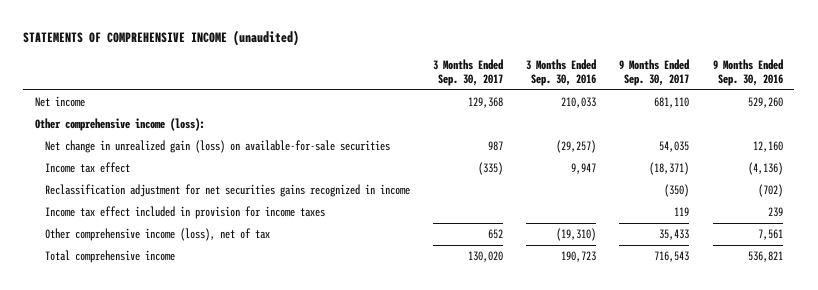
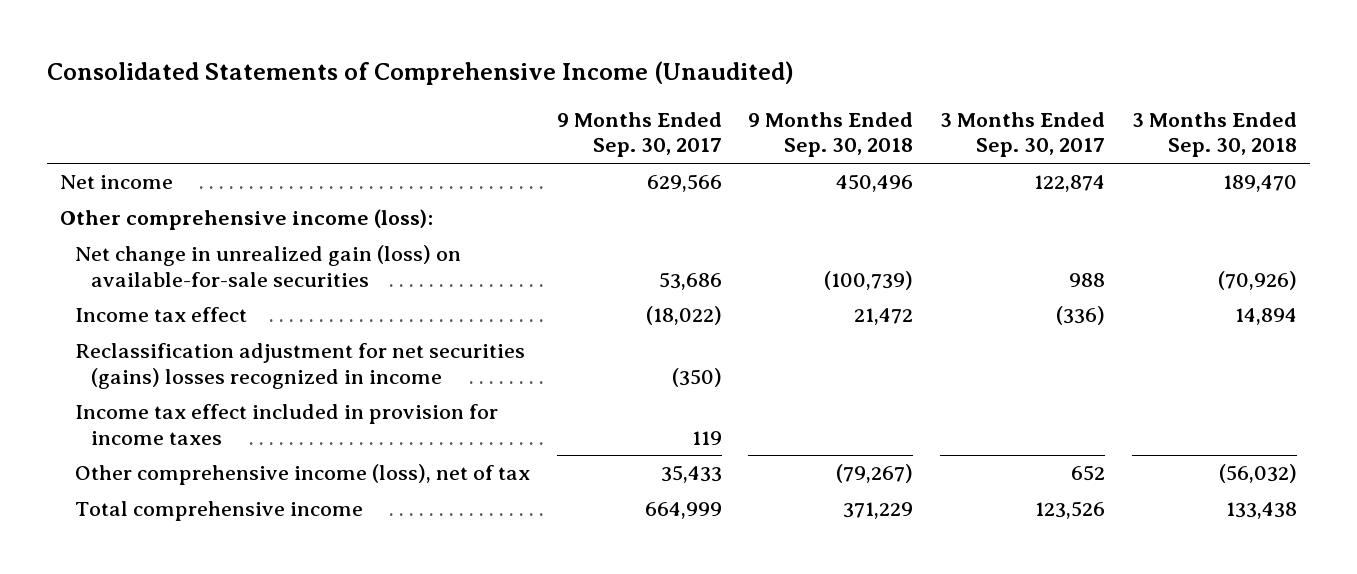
[23,29,300,46] STATEMENTS OF COMPREHENSIVE INCOME (unaudited) -> [47,61,795,86] Consolidated Statements of Comprehensive Income (Unaudited)
[526,58,597,86] 3 Months Ended Sep. 30, 2016 -> none
[712,58,783,86] 9 Months Ended Sep. 30, 2016 -> none
none -> [748,112,914,158] 9 Months Ended Sep. 30, 2018
none -> [1131,112,1297,158] 3 Months Ended Sep. 30, 2018
[467,97,503,109] 129,368 -> [1034,175,1106,193] 122,874
[654,97,690,109] 681,110 -> [646,174,722,193] 629,566
[487,141,503,152] 987 -> [1069,272,1106,287] 988
[659,141,690,153] 54,035 -> [658,271,722,290] 53,686
[477,162,503,176] (335) -> [1056,306,1106,326] (336)
[649,162,690,176] (18,371) -> [645,306,722,326] (18,022)
[44,184,410,198] Reclassification adjustment for net securities gains recognized in income -> [75,343,526,389] Reclassification adjustment for net securities (gains) losses recognized in income
[467,251,503,263] 130,020 -> [1035,501,1106,520] 123,526
[654,251,690,263] 716,543 -> [644,502,722,520] 664,999

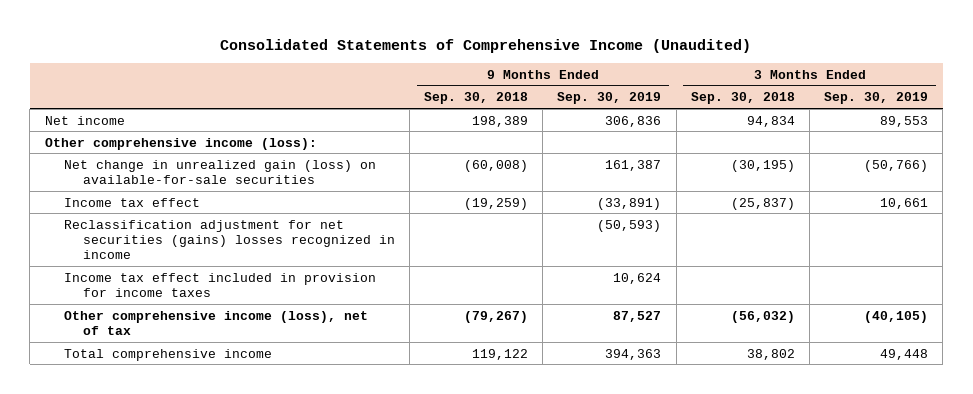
[556,112,722,158] 9 Months Ended Sep. 30, 2017 -> none
[940,112,1106,158] 3 Months Ended Sep. 30, 2017 -> none
none -> [557,92,662,105] Sep. 30, 2019
none -> [824,92,929,105] Sep. 30, 2019
[836,174,914,193] 450,496 -> [472,115,529,127] 198,389
[1222,175,1297,193] 189,470 -> [746,115,795,127] 94,834
[824,270,914,290] (100,739) -> [464,159,529,172] (60,008)
[1217,270,1297,290] (70,926) -> [730,159,795,172] (30,195)
[854,308,914,326] 21,472 -> [464,197,529,210] (19,259)
[1234,308,1297,326] 14,894 -> [730,197,795,210] (25,837)
[843,502,914,520] 371,229 -> [472,348,529,360] 119,122
[1225,502,1297,520] 133,438 -> [746,348,795,360] 38,802

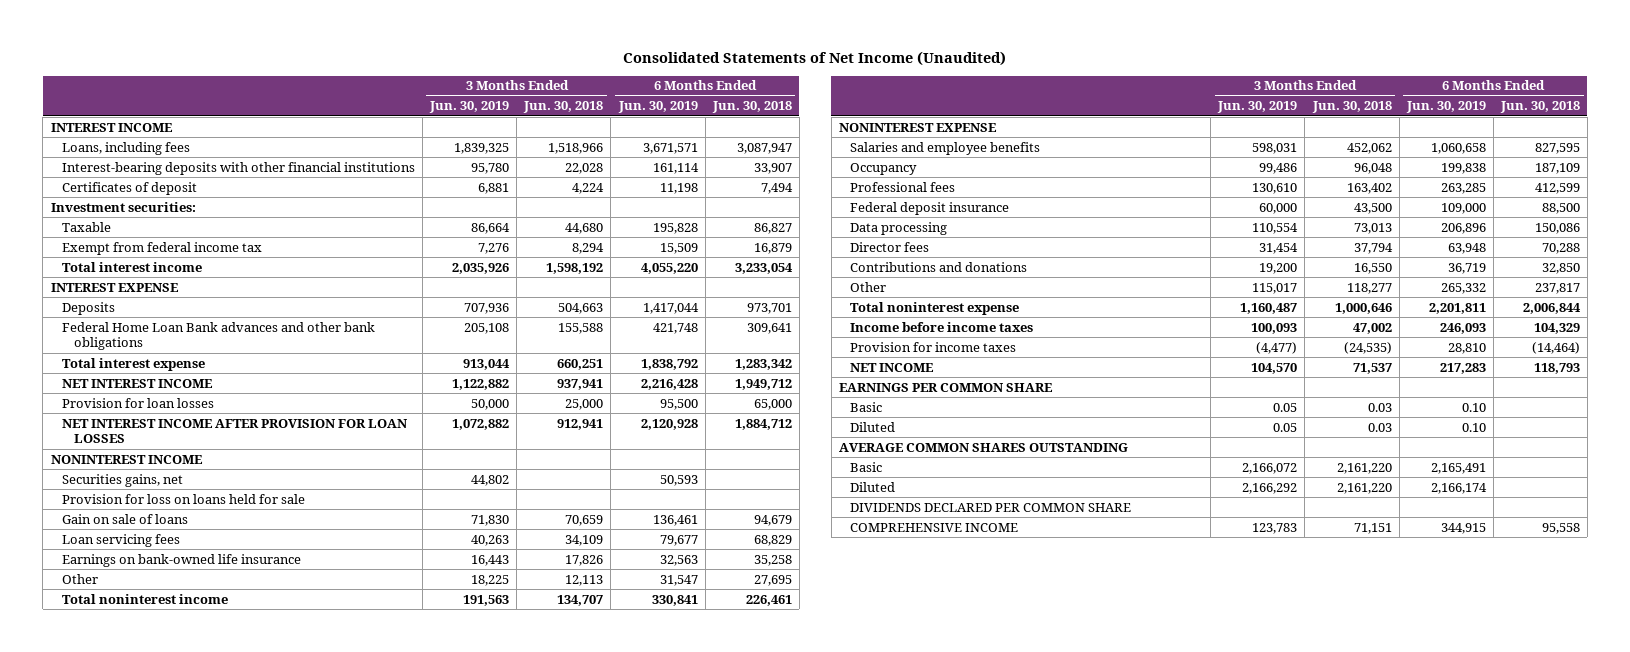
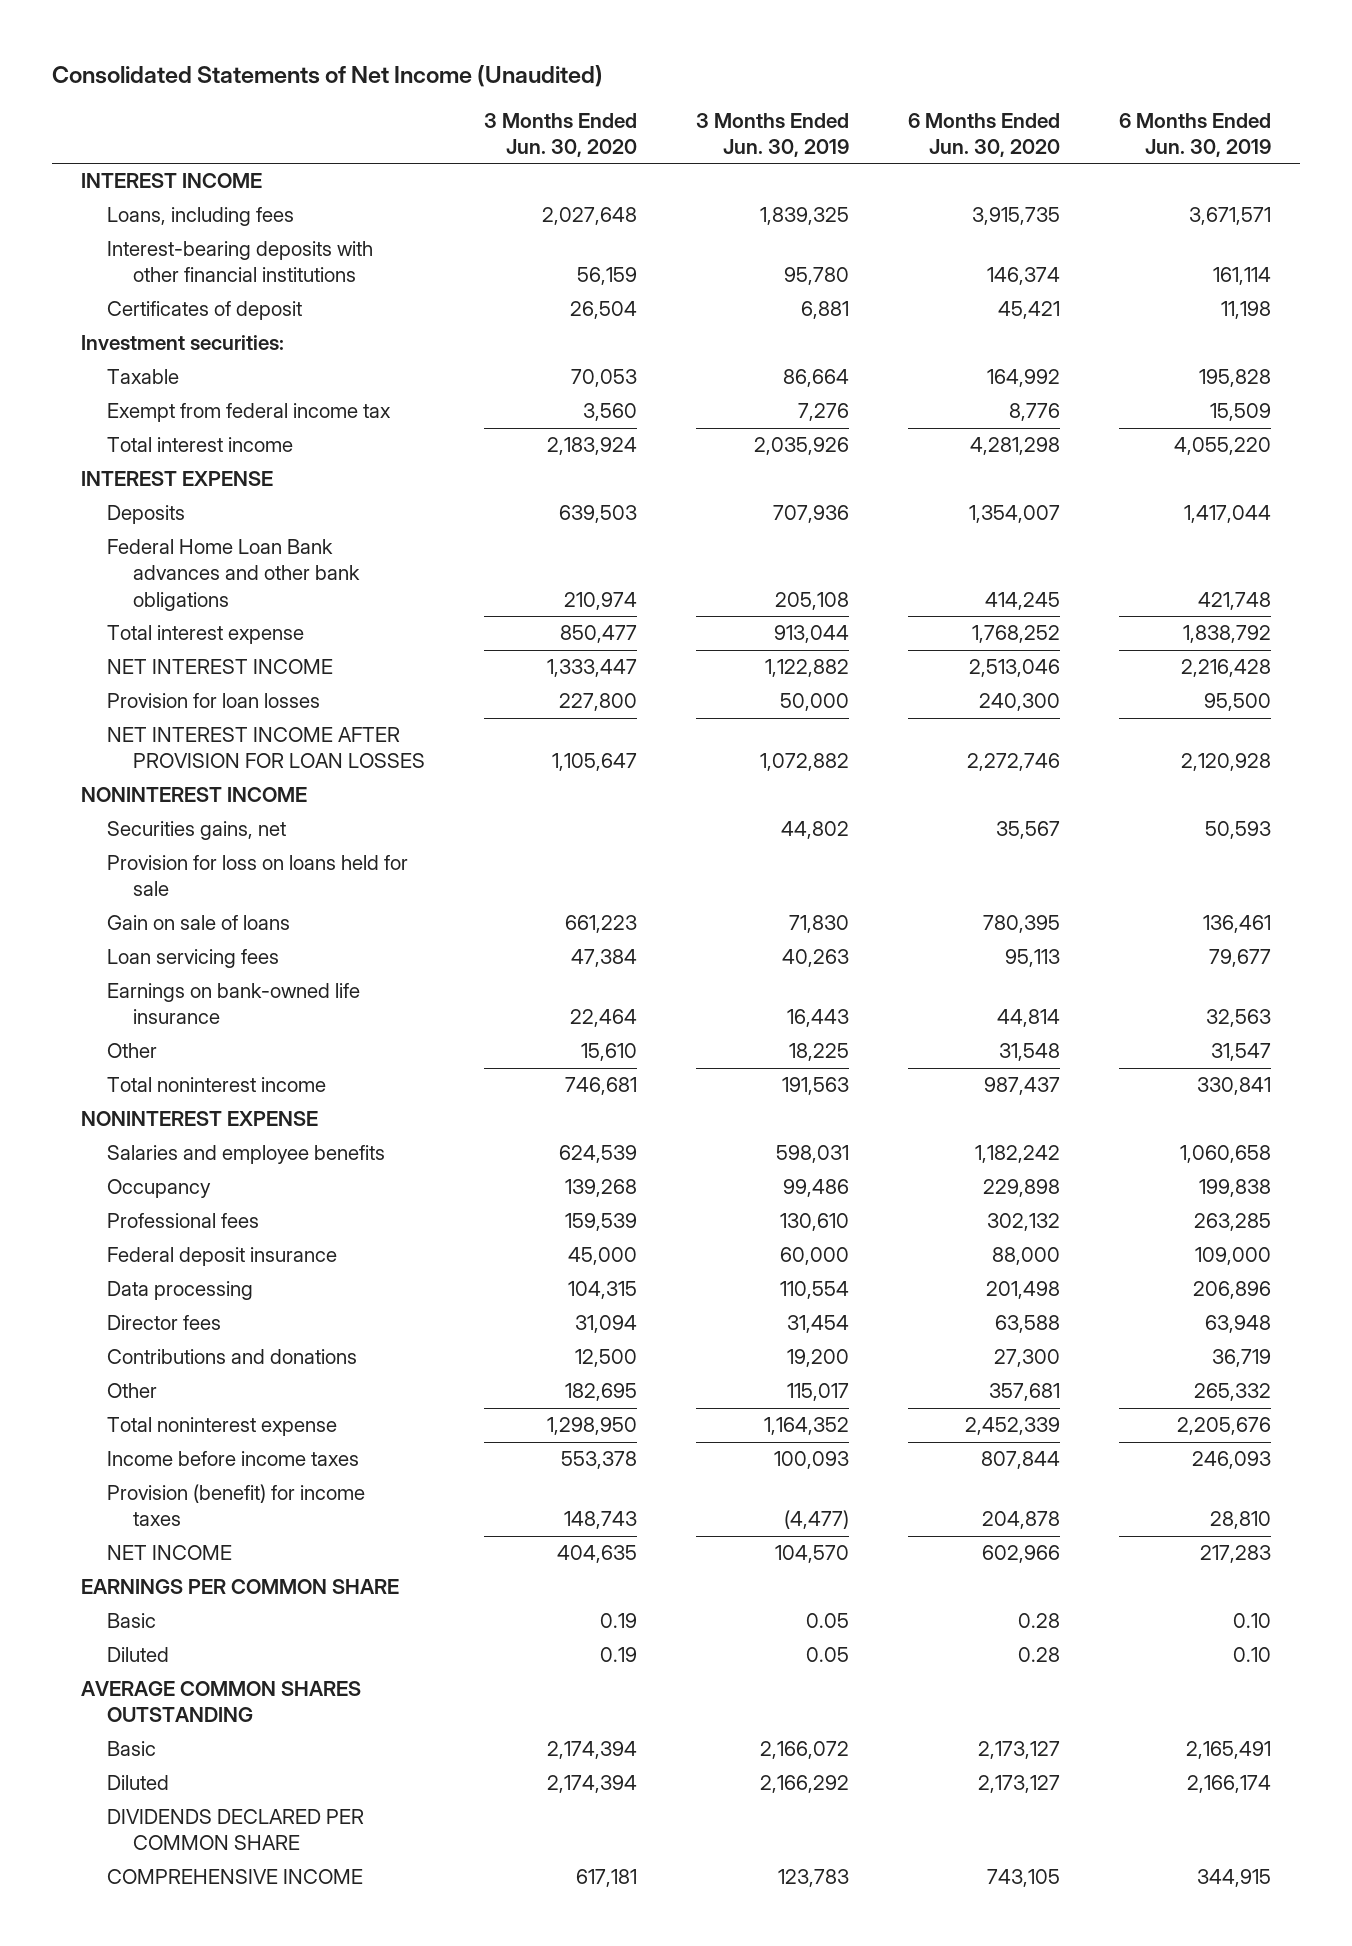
[523,101,604,114] Jun. 30, 2018 -> none
[711,101,792,114] Jun. 30, 2018 -> none
none -> [484,112,638,157] 3 Months Ended Jun. 30, 2020
none -> [907,112,1060,157] 6 Months Ended Jun. 30, 2020
[1240,302,1298,314] 1,160,487 -> [764,1417,850,1436] 1,164,352
[1428,302,1486,314] 2,201,811 -> [1176,1417,1271,1436] 2,205,676
[850,341,1017,352] Provision for income taxes -> [107,1484,366,1527] Provision (benefit) for income taxes

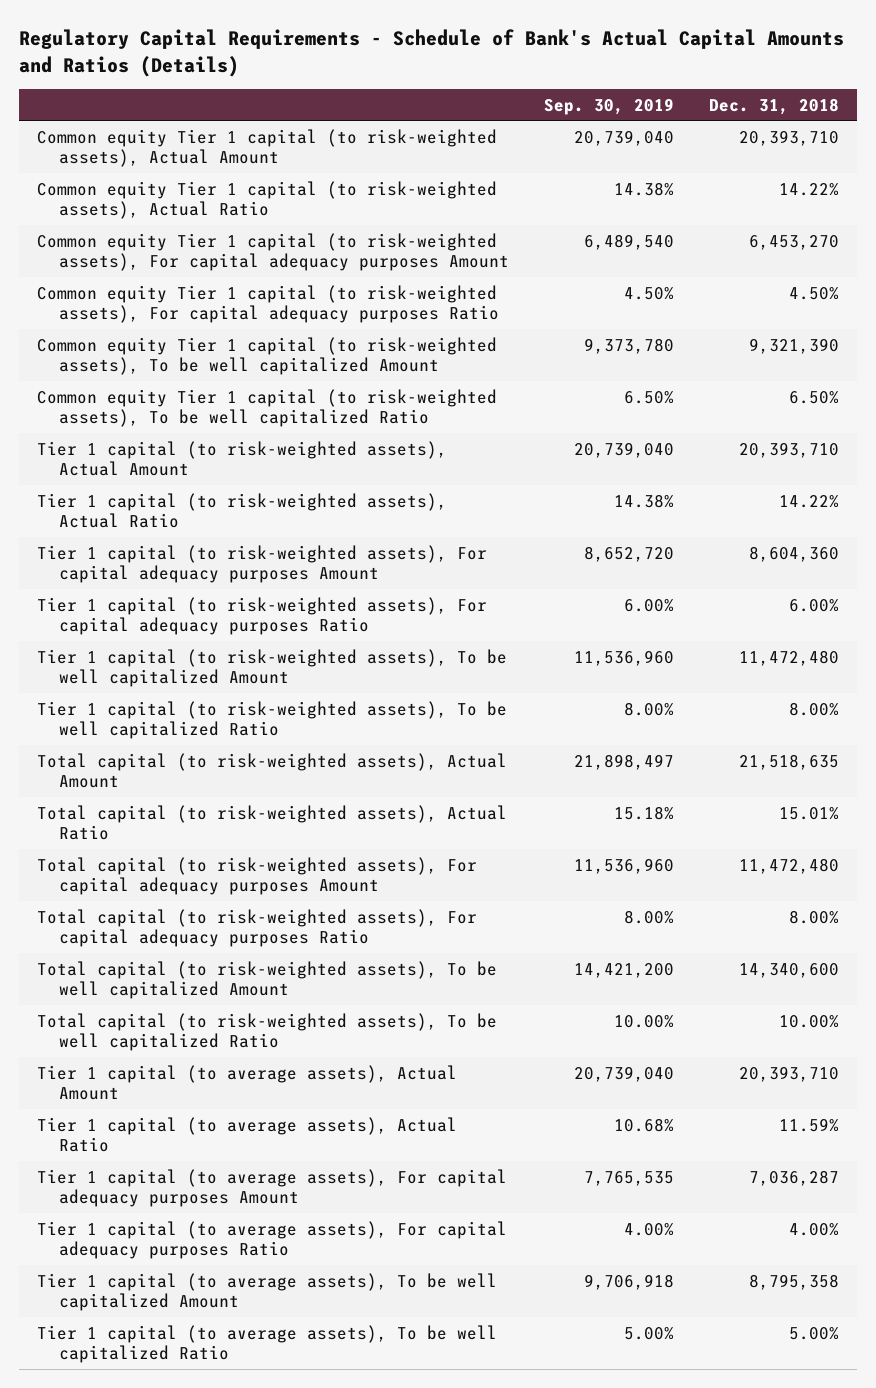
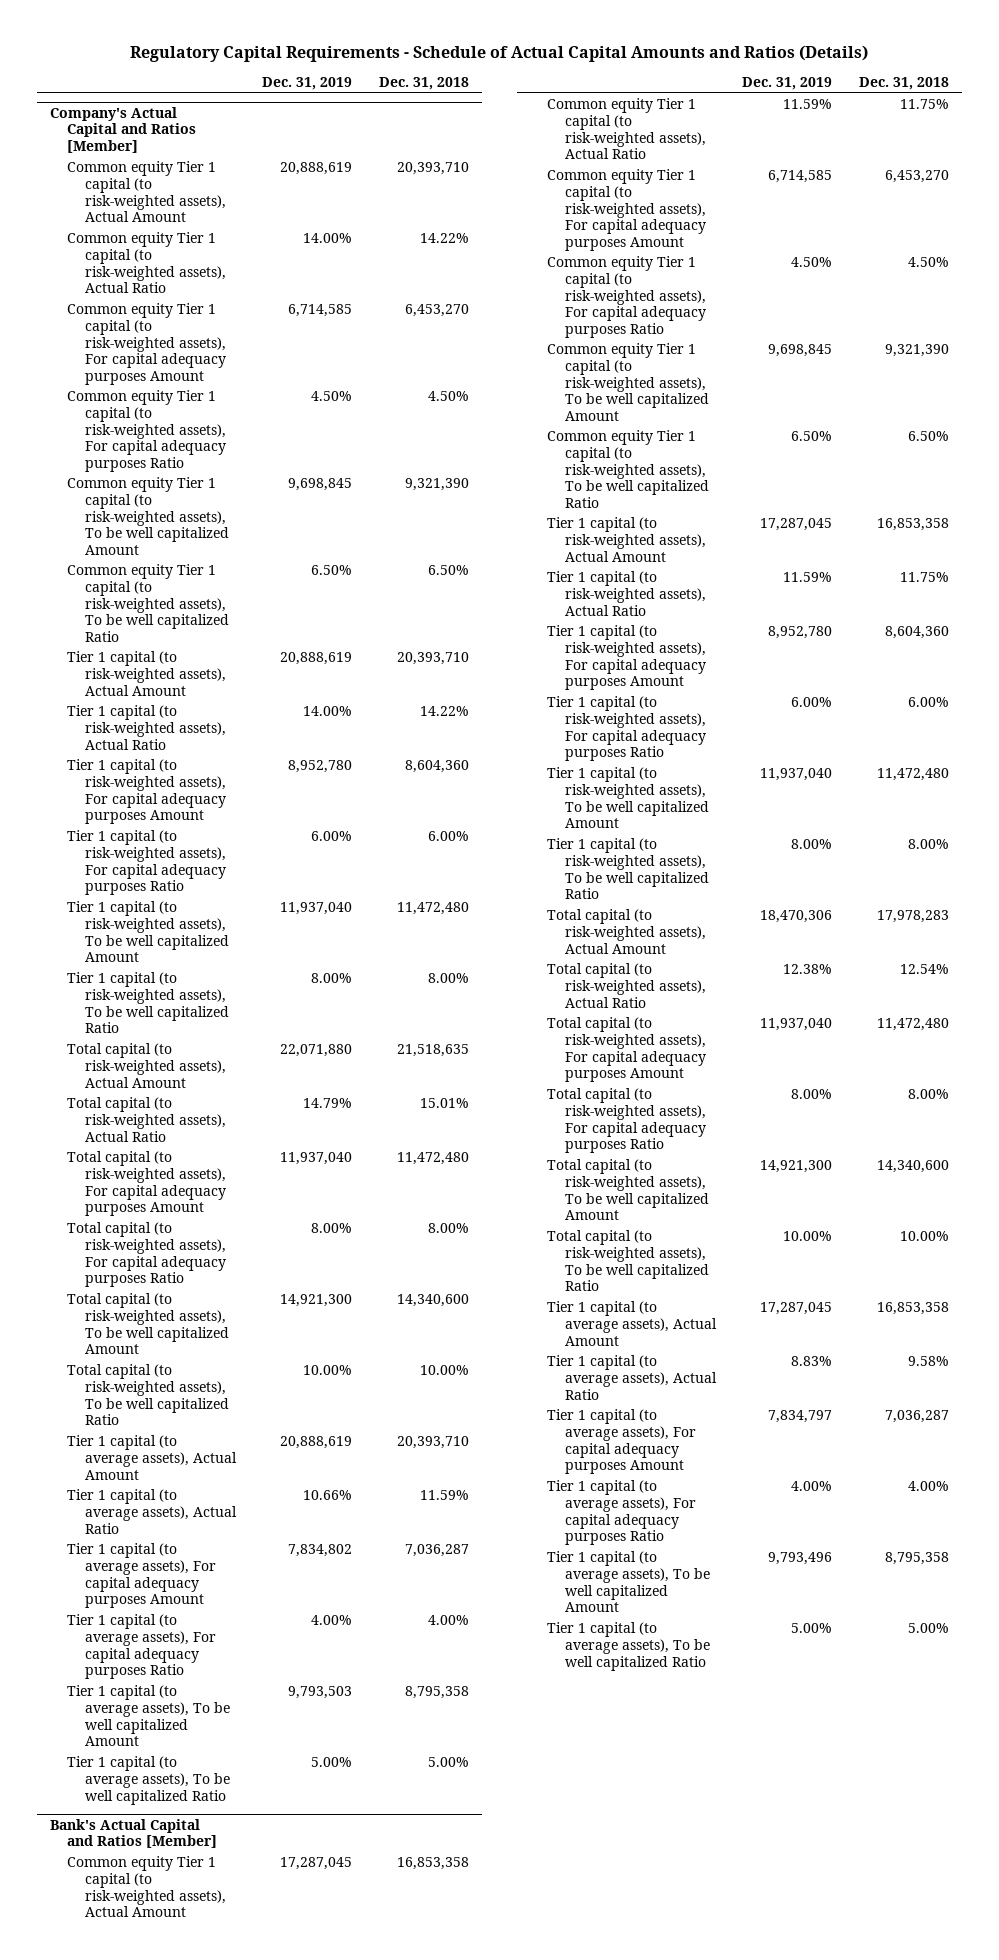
[19,29,845,77] Regulatory Capital Requirements - Schedule of Bank's Actual Capital Amounts and Ratios (Details) -> [130,45,869,63] Regulatory Capital Requirements - Schedule of Actual Capital Amounts and Ratios (Details)
[543,97,674,115] Sep. 30, 2019 -> none
none -> [262,77,353,91] Dec. 31, 2019
none -> [49,106,197,153] Company's Actual Capital and Ratios [Member]
none -> [49,1818,218,1849] Bank's Actual Capital and Ratios [Member]
none -> [67,1856,226,1918] Common equity Tier 1 capital (to risk-weighted assets), Actual Amount
none -> [547,98,706,160] Common equity Tier 1 capital (to risk-weighted assets), Actual Ratio
none -> [547,169,706,251] Common equity Tier 1 capital (to risk-weighted assets), For capital adequacy purposes Amount
none -> [547,256,706,338] Common equity Tier 1 capital (to risk-weighted assets), For capital adequacy purposes Ratio
none -> [547,343,709,421] Common equity Tier 1 capital (to risk-weighted assets), To be well capitalized Amount
none -> [547,430,709,508] Common equity Tier 1 capital (to risk-weighted assets), To be well capitalized Ratio
none -> [547,517,706,562] Tier 1 capital (to risk-weighted assets), Actual Amount
none -> [547,571,706,616] Tier 1 capital (to risk-weighted assets), Actual Ratio
none -> [547,625,706,691] Tier 1 capital (to risk-weighted assets), For capital adequacy purposes Amount
none -> [547,696,706,762] Tier 1 capital (to risk-weighted assets), For capital adequacy purposes Ratio
none -> [547,767,709,829] Tier 1 capital (to risk-weighted assets), To be well capitalized Amount
none -> [547,838,709,900] Tier 1 capital (to risk-weighted assets), To be well capitalized Ratio
none -> [547,909,706,954] Total capital (to risk-weighted assets), Actual Amount
none -> [547,963,706,1008] Total capital (to risk-weighted assets), Actual Ratio
none -> [547,1017,706,1083] Total capital (to risk-weighted assets), For capital adequacy purposes Amount
none -> [547,1088,706,1154] Total capital (to risk-weighted assets), For capital adequacy purposes Ratio
none -> [547,1159,709,1221] Total capital (to risk-weighted assets), To be well capitalized Amount
none -> [547,1230,709,1292] Total capital (to risk-weighted assets), To be well capitalized Ratio
none -> [547,1301,717,1346] Tier 1 capital (to average assets), Actual Amount
none -> [547,1355,717,1400] Tier 1 capital (to average assets), Actual Ratio
none -> [547,1409,696,1475] Tier 1 capital (to average assets), For capital adequacy purposes Amount
none -> [547,1480,696,1546] Tier 1 capital (to average assets), For capital adequacy purposes Ratio
none -> [547,1551,710,1613] Tier 1 capital (to average assets), To be well capitalized Amount
none -> [547,1622,710,1671] Tier 1 capital (to average assets), To be well capitalized Ratio

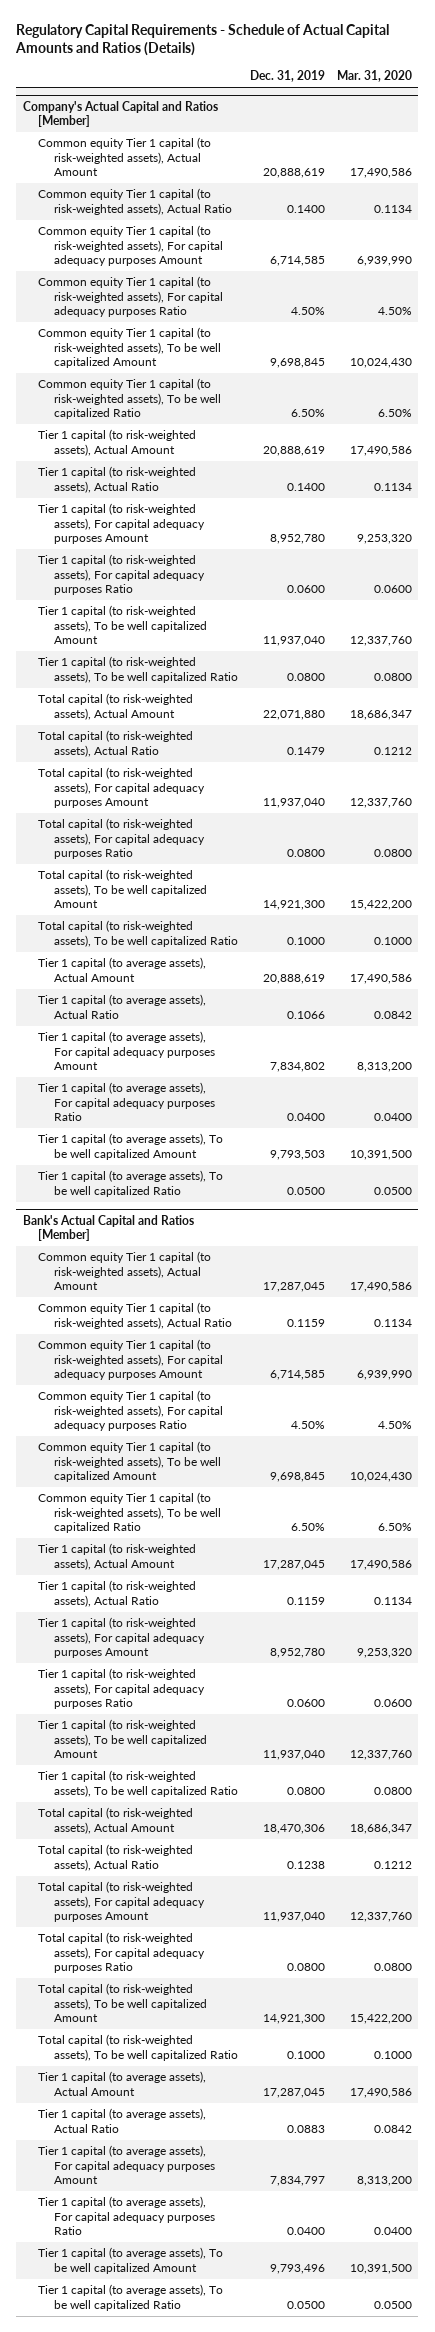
[378,77,469,91] Dec. 31, 2018 -> none
none -> [337,70,413,83] Mar. 31, 2020
[303,233,353,244] 14.00% -> [286,204,325,213] 0.1400
[303,706,353,717] 14.00% -> [286,482,325,491] 0.1400
[311,831,353,842] 6.00% -> [286,584,325,593] 0.0600
[311,973,353,984] 8.00% -> [286,672,325,681] 0.0800
[303,1098,353,1109] 14.79% -> [286,746,325,755] 0.1479
[311,1223,353,1234] 8.00% -> [286,848,325,857] 0.0800
[303,1365,353,1376] 10.00% -> [286,936,325,945] 0.1000
[303,1490,353,1501] 10.66% -> [286,1010,325,1019] 0.1066
[311,1615,353,1626] 4.00% -> [286,1112,325,1121] 0.0400
[311,1757,353,1768] 5.00% -> [286,1186,325,1195] 0.0500
[783,99,833,110] 11.59% -> [286,1318,325,1327] 0.1159
[783,572,833,583] 11.59% -> [286,1596,325,1605] 0.1159
[791,697,833,708] 6.00% -> [286,1698,325,1707] 0.0600
[791,839,833,850] 8.00% -> [286,1786,325,1795] 0.0800
[783,964,833,975] 12.38% -> [286,1860,325,1869] 0.1238
[791,1089,833,1100] 8.00% -> [286,1962,325,1971] 0.0800
[783,1231,833,1242] 10.00% -> [286,2050,325,2059] 0.1000
[791,1356,833,1367] 8.83% -> [286,2124,325,2133] 0.0883
[791,1481,833,1492] 4.00% -> [286,2226,325,2235] 0.0400
[791,1623,833,1634] 5.00% -> [286,2300,325,2309] 0.0500

